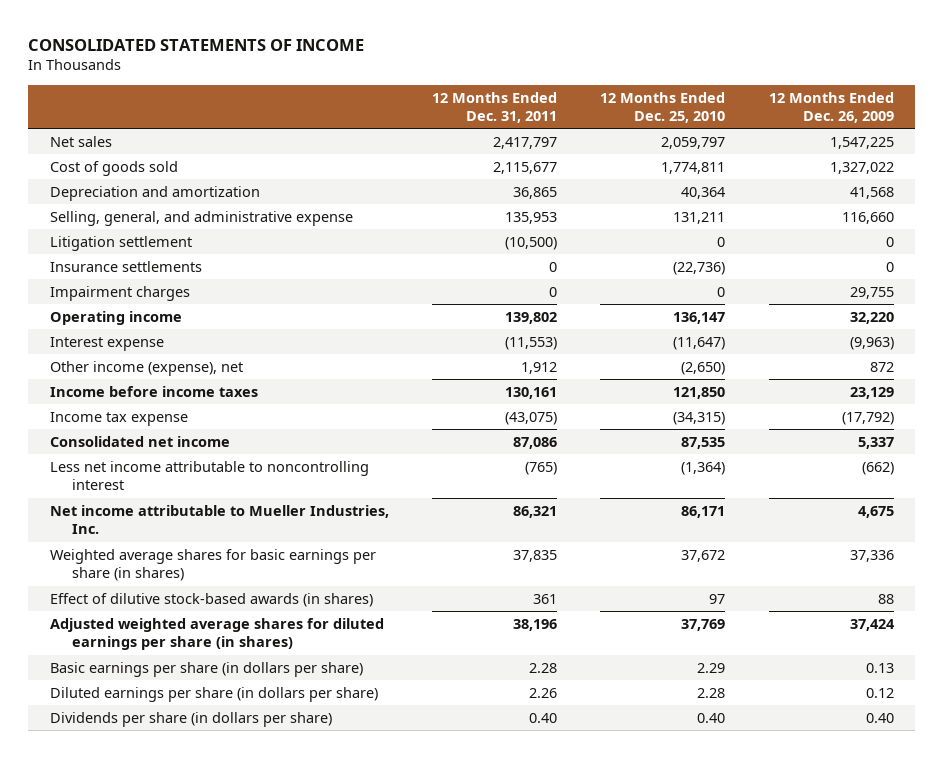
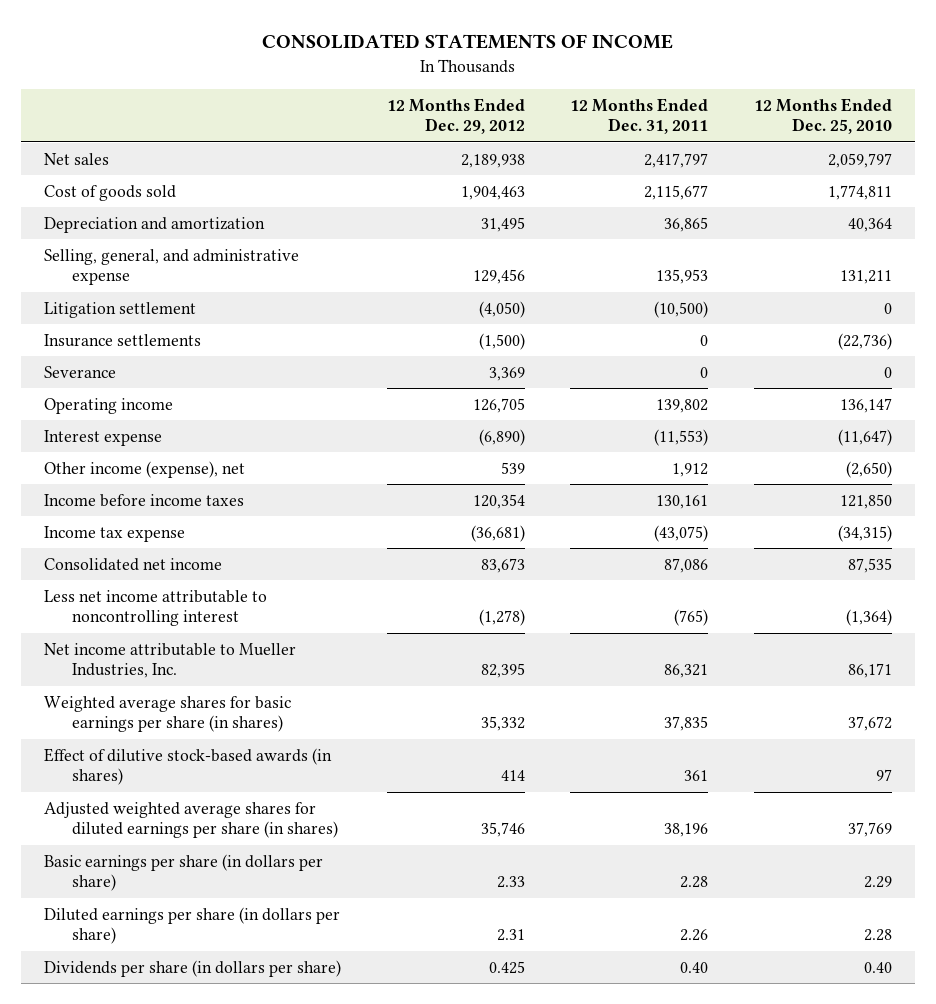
[768,91,894,123] 12 Months Ended Dec. 26, 2009 -> none
none -> [386,97,525,135] 12 Months Ended Dec. 29, 2012
[50,285,191,301] Impairment charges -> none
none -> [43,365,116,378] Severance

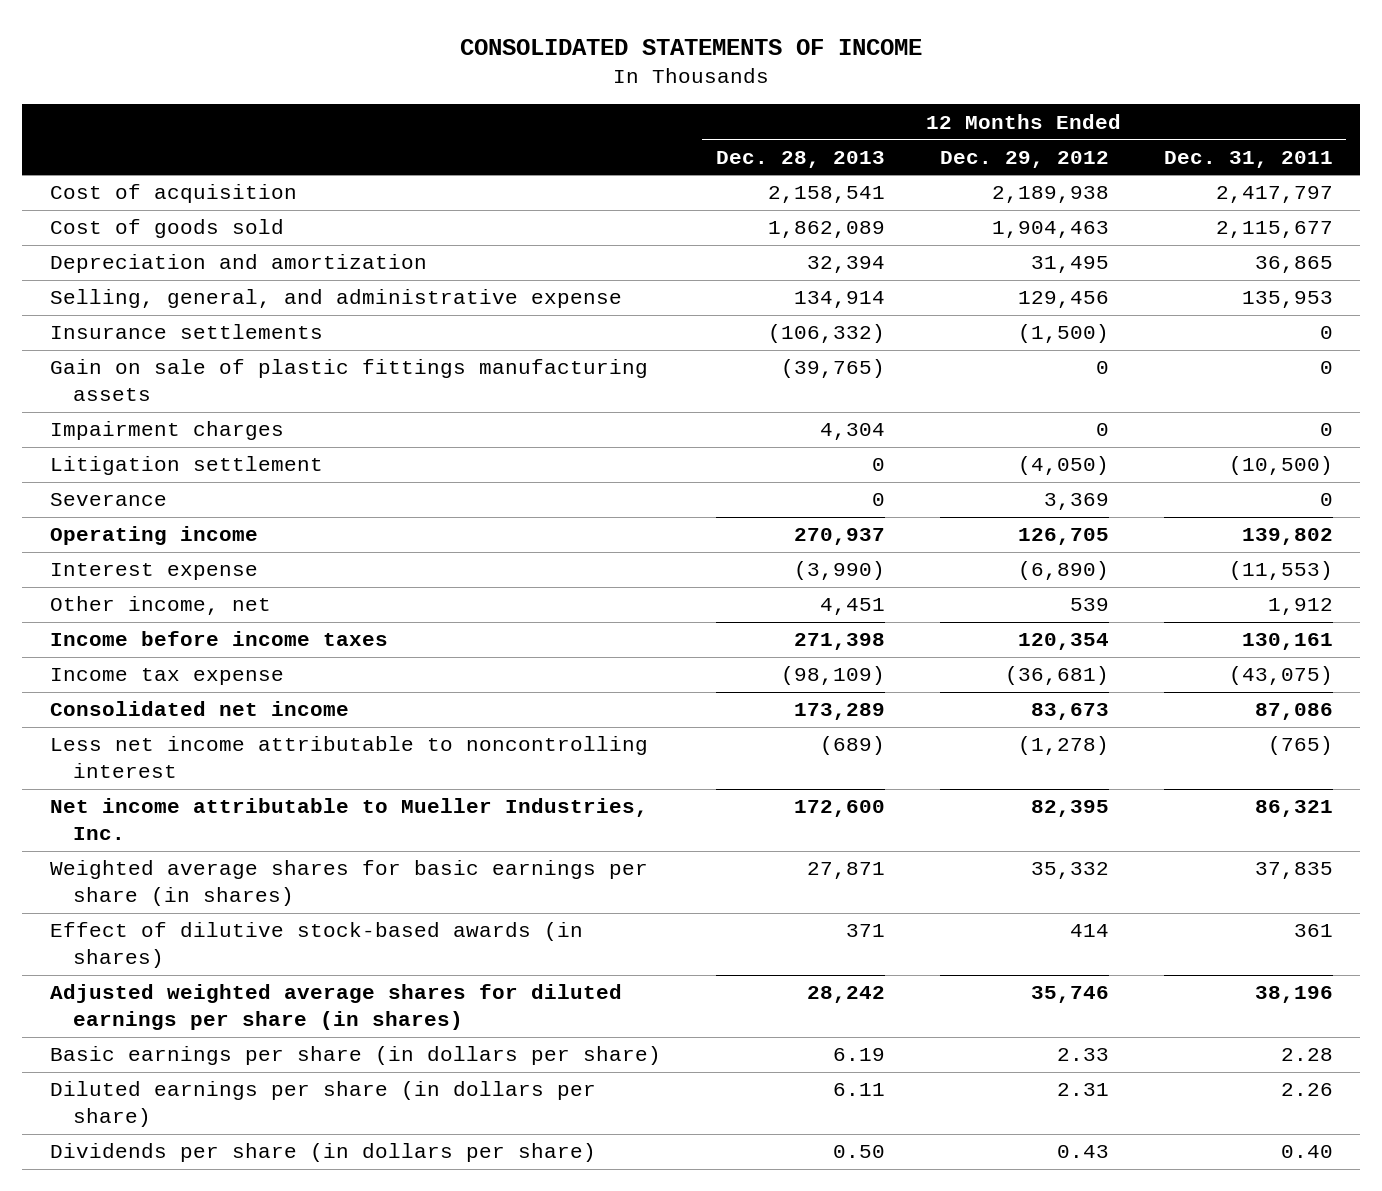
[754,97,893,135] 12 Months Ended Dec. 25, 2010 -> none
none -> [715,150,885,168] Dec. 28, 2013
[43,152,109,165] Net sales -> [49,184,297,204] Cost of acquisition
none -> [49,359,648,402] Gain on sale of plastic fittings manufacturing assets
none -> [49,421,284,441] Impairment charges
[43,301,196,318] Litigation settlement -> [49,456,323,476] Litigation settlement
[43,460,245,478] Other income (expense), net -> [49,596,271,616] Other income, net
[488,960,525,974] 0.425 -> [1056,1145,1109,1159] 0.43

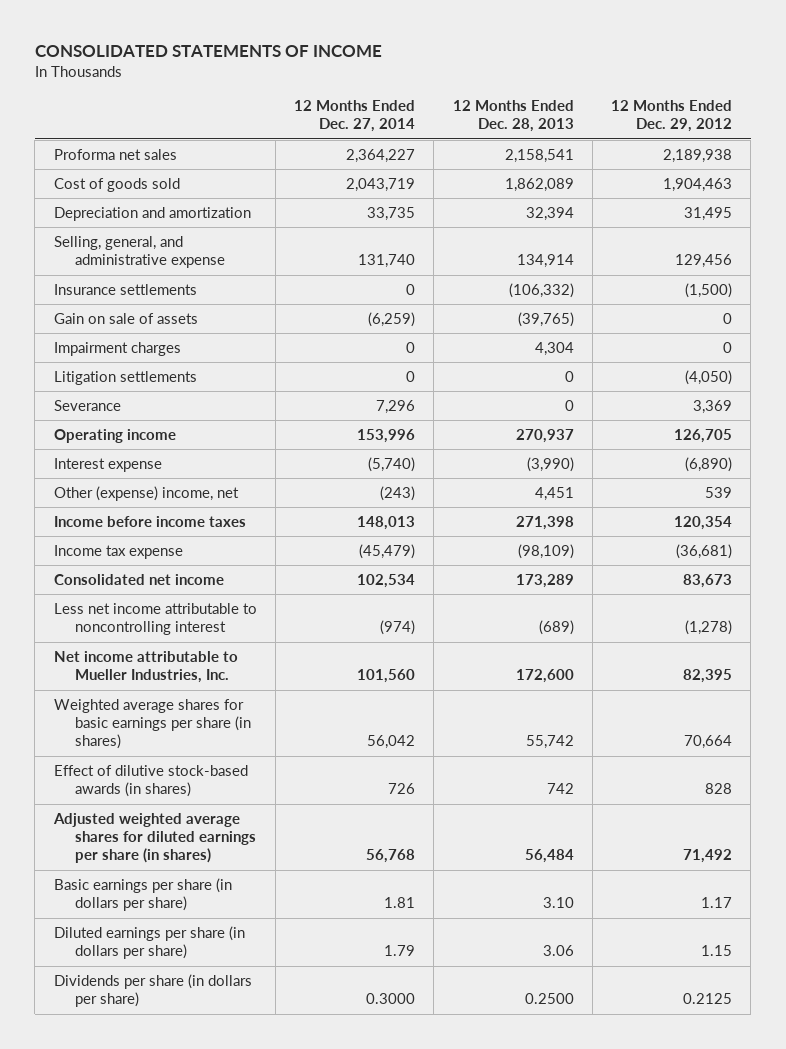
[1163,150,1333,168] Dec. 31, 2011 -> none
none -> [294,99,416,133] 12 Months Ended Dec. 27, 2014
[49,184,297,204] Cost of acquisition -> [53,148,177,160] Proforma net sales
[49,359,648,402] Gain on sale of plastic fittings manufacturing assets -> [53,312,198,324] Gain on sale of assets
[49,456,323,476] Litigation settlement -> [53,370,197,385] Litigation settlements
[49,596,271,616] Other income, net -> [53,485,239,501] Other (expense) income, net
[806,862,885,880] 27,871 -> [525,735,574,750] 55,742
[1030,862,1109,880] 35,332 -> [684,735,733,750] 70,664
[845,924,885,938] 371 -> [546,783,574,795] 742
[1069,924,1109,938] 414 -> [705,783,733,795] 828
[806,986,885,1004] 28,242 -> [524,849,574,864] 56,484
[1030,986,1109,1004] 35,746 -> [683,849,733,864] 71,492
[832,1048,885,1062] 6.19 -> [542,897,574,909] 3.10
[1056,1048,1109,1062] 2.33 -> [701,897,733,909] 1.17
[832,1083,885,1097] 6.11 -> [542,945,574,957] 3.06
[1056,1083,1109,1097] 2.31 -> [701,945,733,957] 1.15
[832,1145,885,1159] 0.50 -> [524,993,574,1005] 0.2500
[1056,1145,1109,1159] 0.43 -> [683,993,733,1005] 0.2125

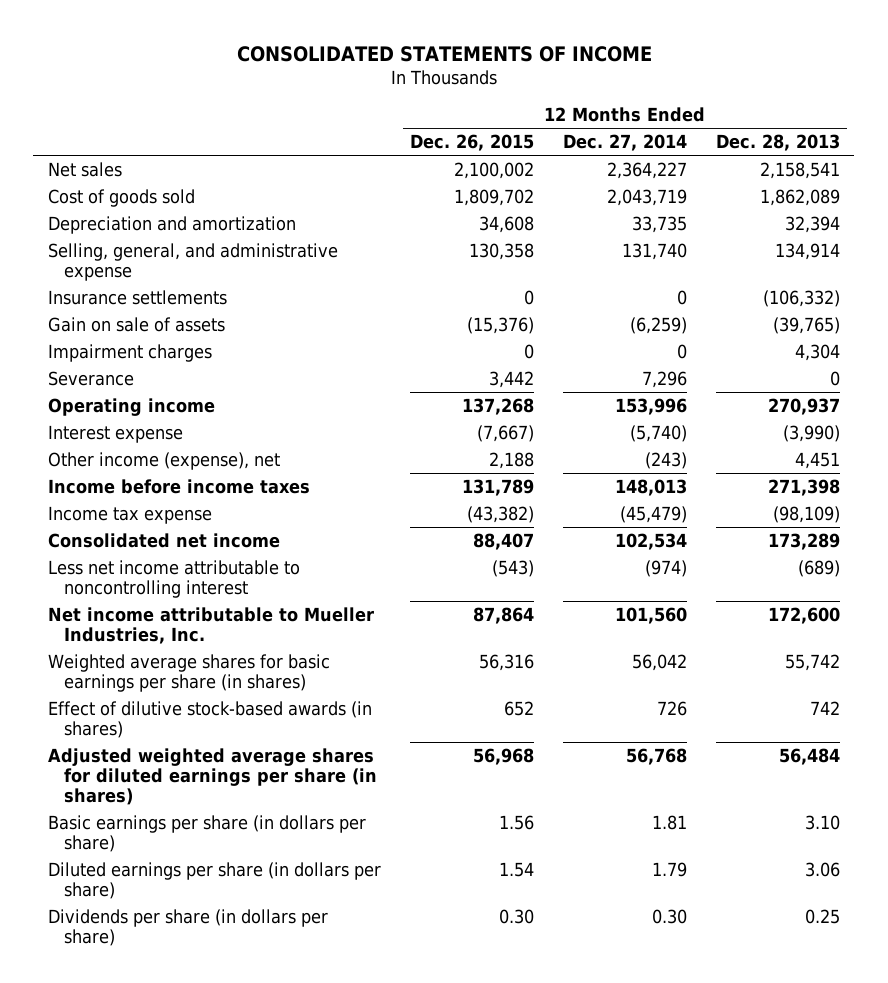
[611,99,733,133] 12 Months Ended Dec. 29, 2012 -> none
none -> [409,134,534,152] Dec. 26, 2015
[53,148,177,160] Proforma net sales -> [47,161,122,177] Net sales
[53,370,197,385] Litigation settlements -> none
[53,485,239,501] Other (expense) income, net -> [47,451,280,470] Other income (expense), net
[366,993,416,1005] 0.3000 -> [651,908,687,924] 0.30
[524,993,574,1005] 0.2500 -> [804,908,840,924] 0.25

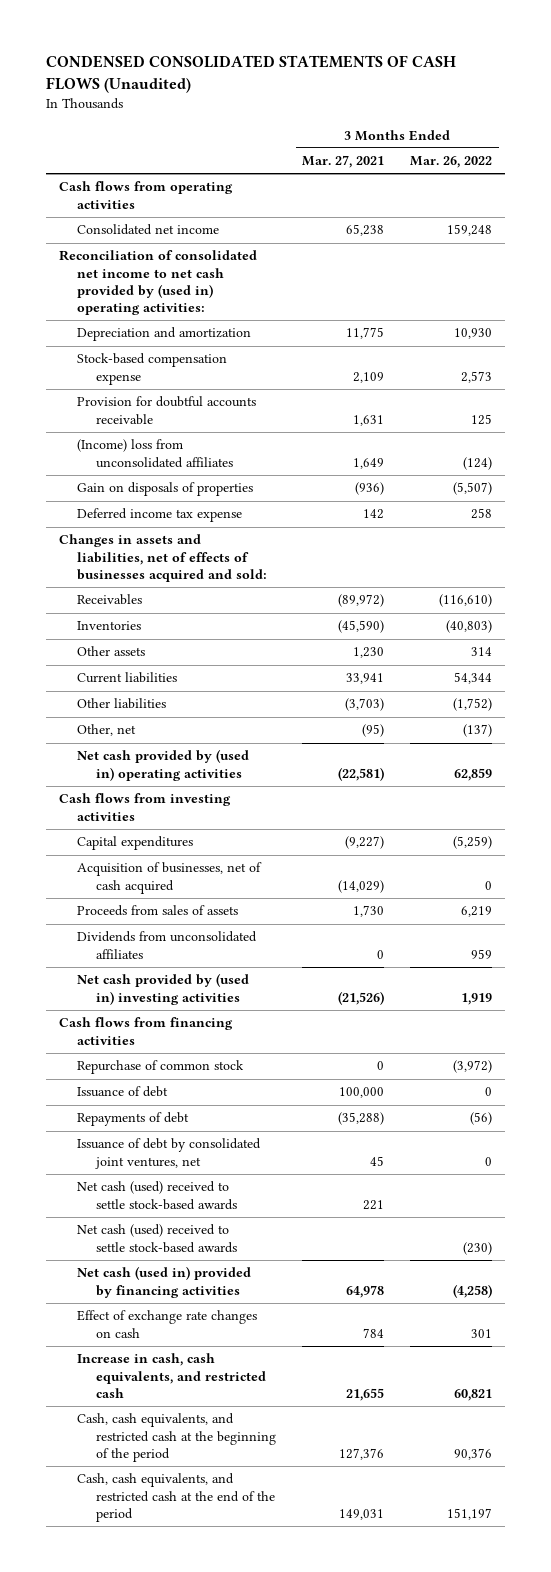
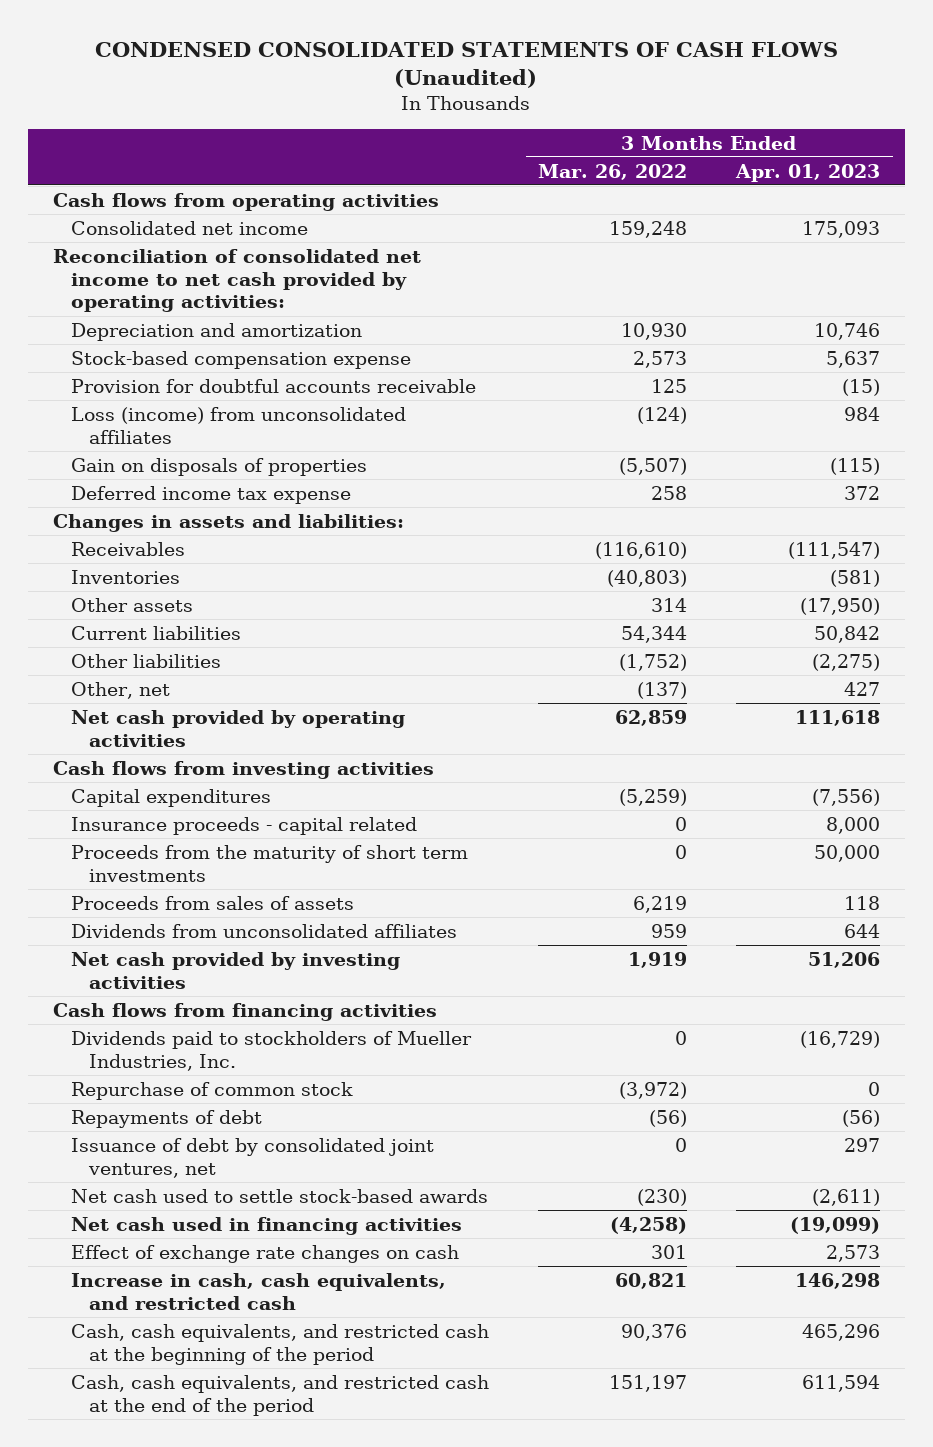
[302,155,385,169] Mar. 27, 2021 -> none
none -> [735,163,881,182] Apr. 01, 2023
[58,250,257,316] Reconciliation of consolidated net income to net cash provided by (used in) operating activities: -> [52,248,421,313] Reconciliation of consolidated net income to net cash provided by operating activities:
[77,439,234,468] (Income) loss from unconsolidated affiliates -> [70,406,406,444] Loss (income) from unconsolidated affiliates
[58,534,268,582] Changes in assets and liabilities, net of effects of businesses acquired and sold: -> [52,513,404,532] Changes in assets and liabilities:
[77,749,250,781] Net cash provided by (used in) operating activities -> [70,709,405,747] Net cash provided by operating activities
[77,862,263,894] Acquisition of businesses, net of cash acquired -> none
none -> [70,816,417,835] Insurance proceeds - capital related
none -> [70,844,468,882] Proceeds from the maturity of short term investments
[77,973,250,1005] Net cash provided by (used in) investing activities -> [70,951,400,989] Net cash provided by investing activities
none -> [70,1030,472,1071] Dividends paid to stockholders of Mueller Industries, Inc.
[77,1086,169,1098] Issuance of debt -> none
[77,1181,238,1210] Net cash (used) received to settle stock-based awards -> none
[77,1224,238,1253] Net cash (used) received to settle stock-based awards -> [70,1188,488,1203] Net cash used to settle stock-based awards
[77,1266,252,1298] Net cash (used in) provided by financing activities -> [70,1216,462,1235] Net cash used in financing activities

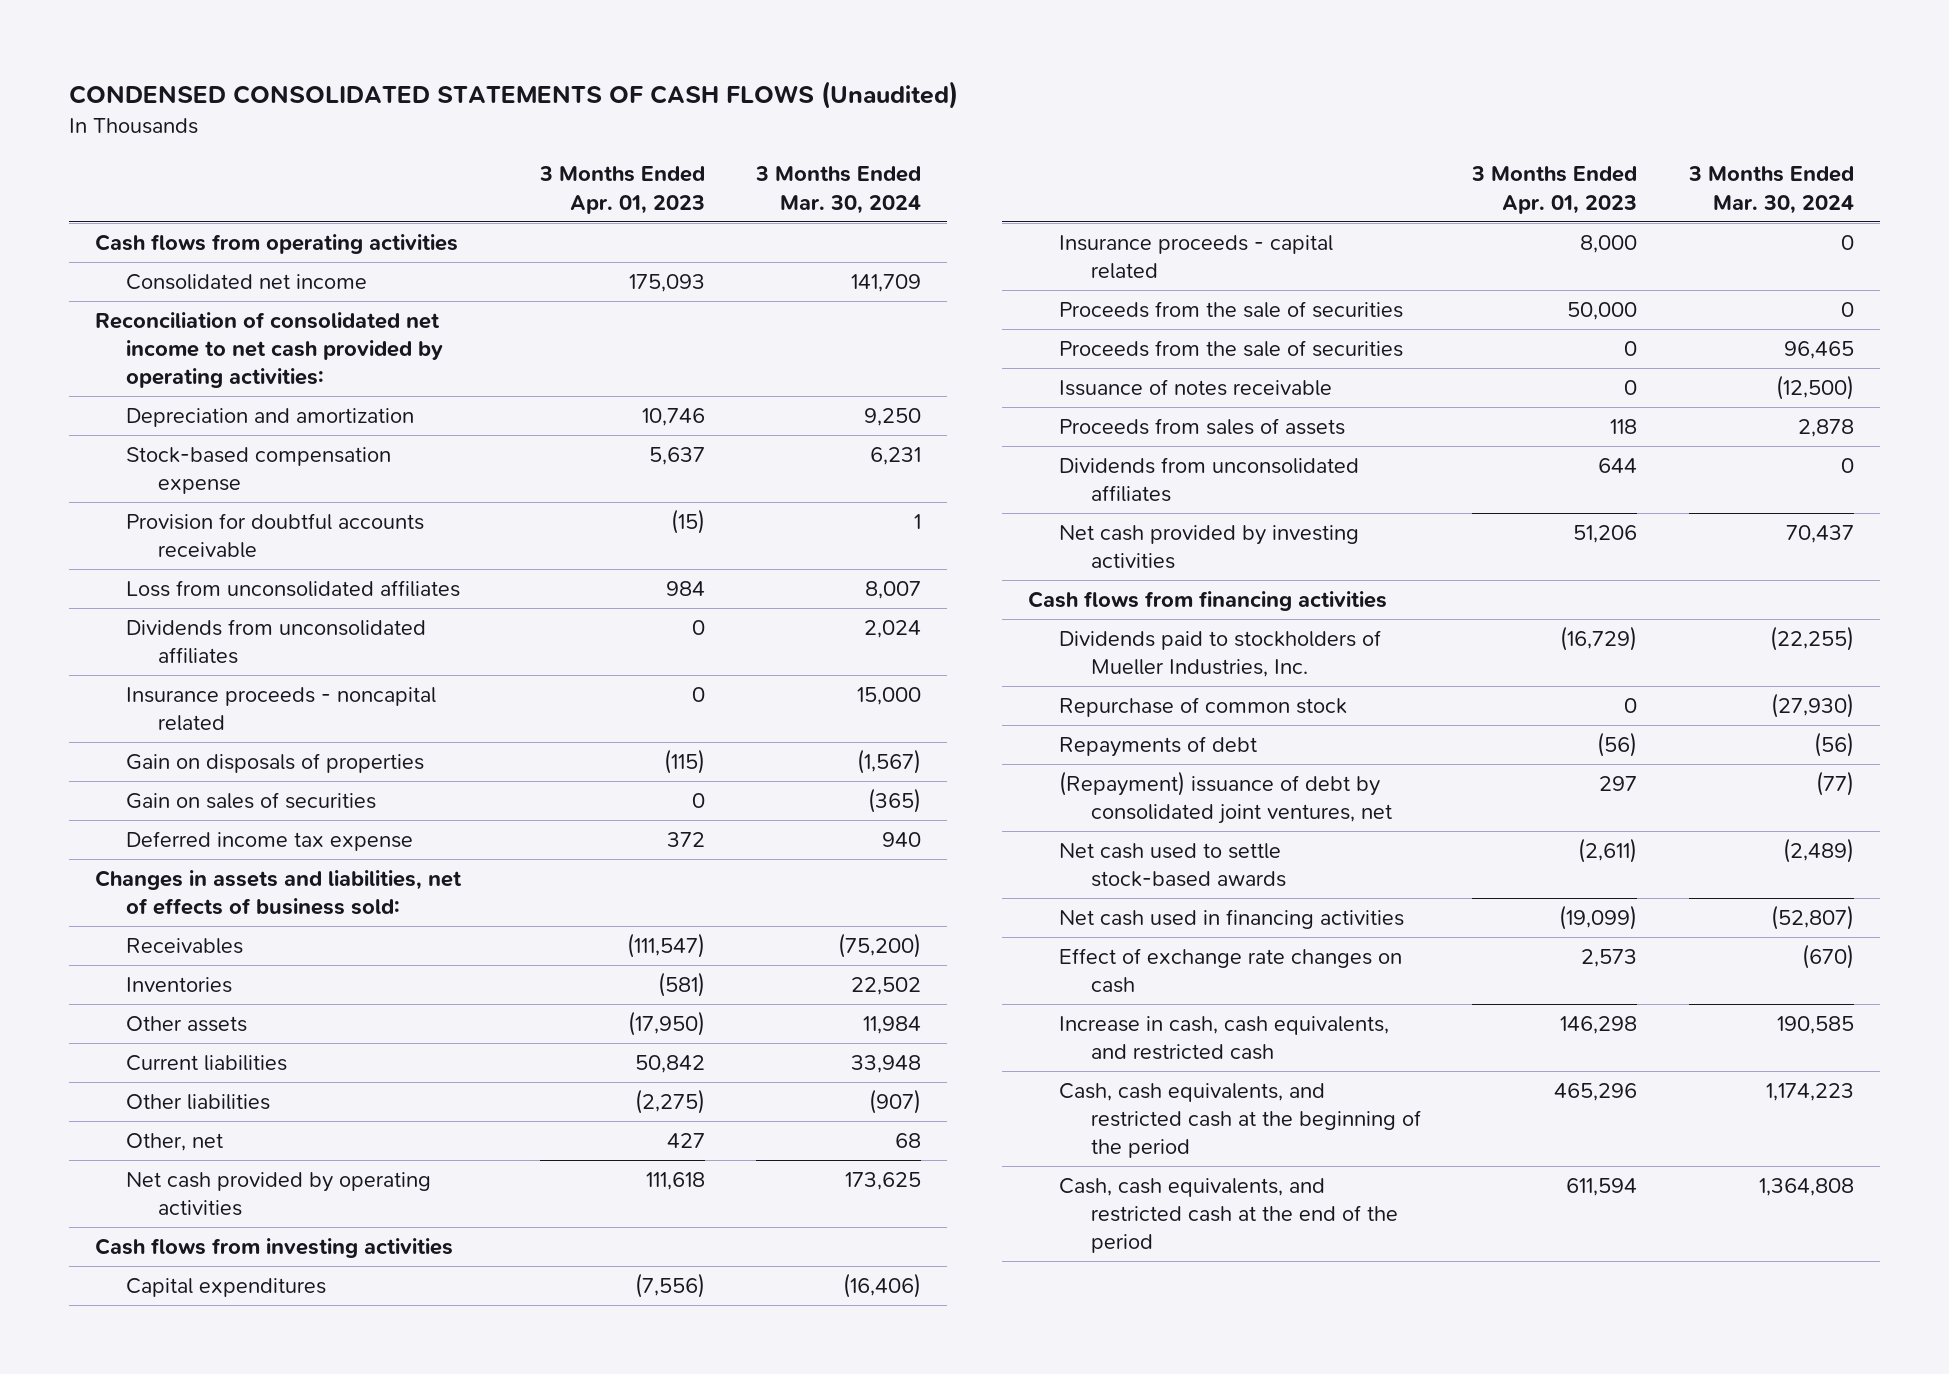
[537,163,687,180] Mar. 26, 2022 -> none
none -> [755,166,922,214] 3 Months Ended Mar. 30, 2024
[70,406,406,444] Loss (income) from unconsolidated affiliates -> [126,579,461,597] Loss from unconsolidated affiliates
none -> [126,618,427,665] Dividends from unconsolidated affiliates
none -> [126,686,437,732] Insurance proceeds - noncapital related
none -> [126,791,377,809] Gain on sales of securities
[52,513,404,532] Changes in assets and liabilities: -> [94,869,462,916] Changes in assets and liabilities, net of effects of business sold:
[70,844,468,882] Proceeds from the maturity of short term investments -> [1059,300,1404,318] Proceeds from the sale of securities
none -> [1059,339,1404,357] Proceeds from the sale of securities
none -> [1059,378,1333,396] Issuance of notes receivable
[70,1137,434,1178] Issuance of debt by consolidated joint ventures, net -> [1059,770,1392,825] (Repayment) issuance of debt by consolidated joint ventures, net

